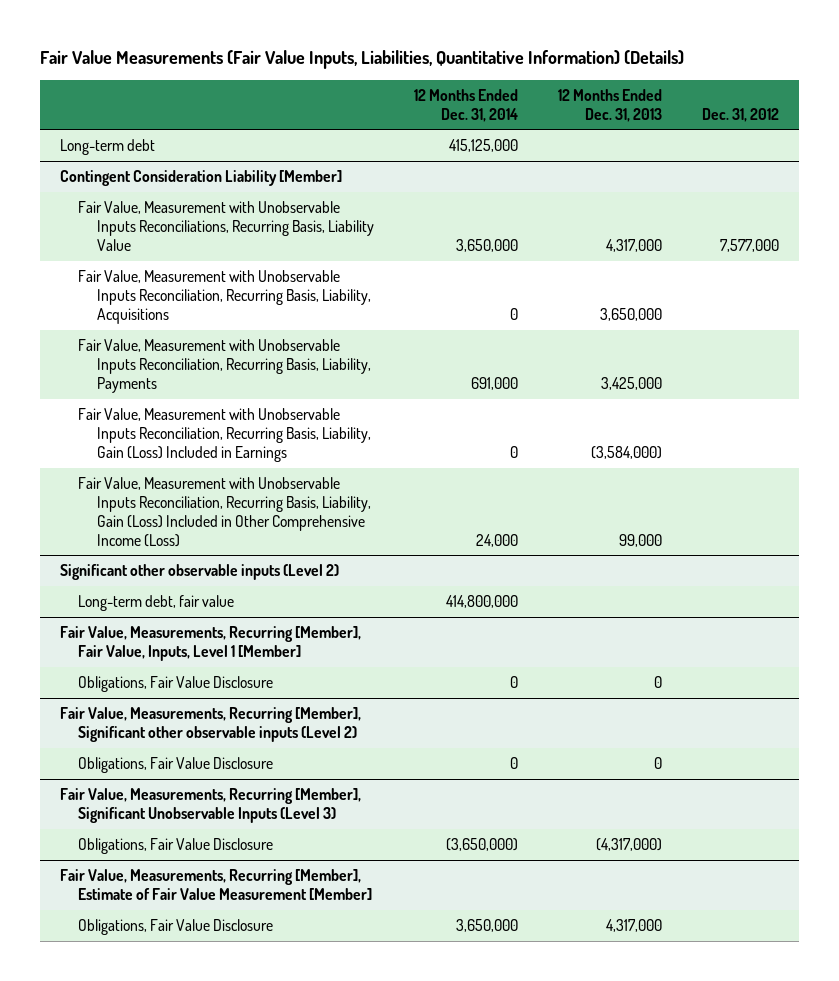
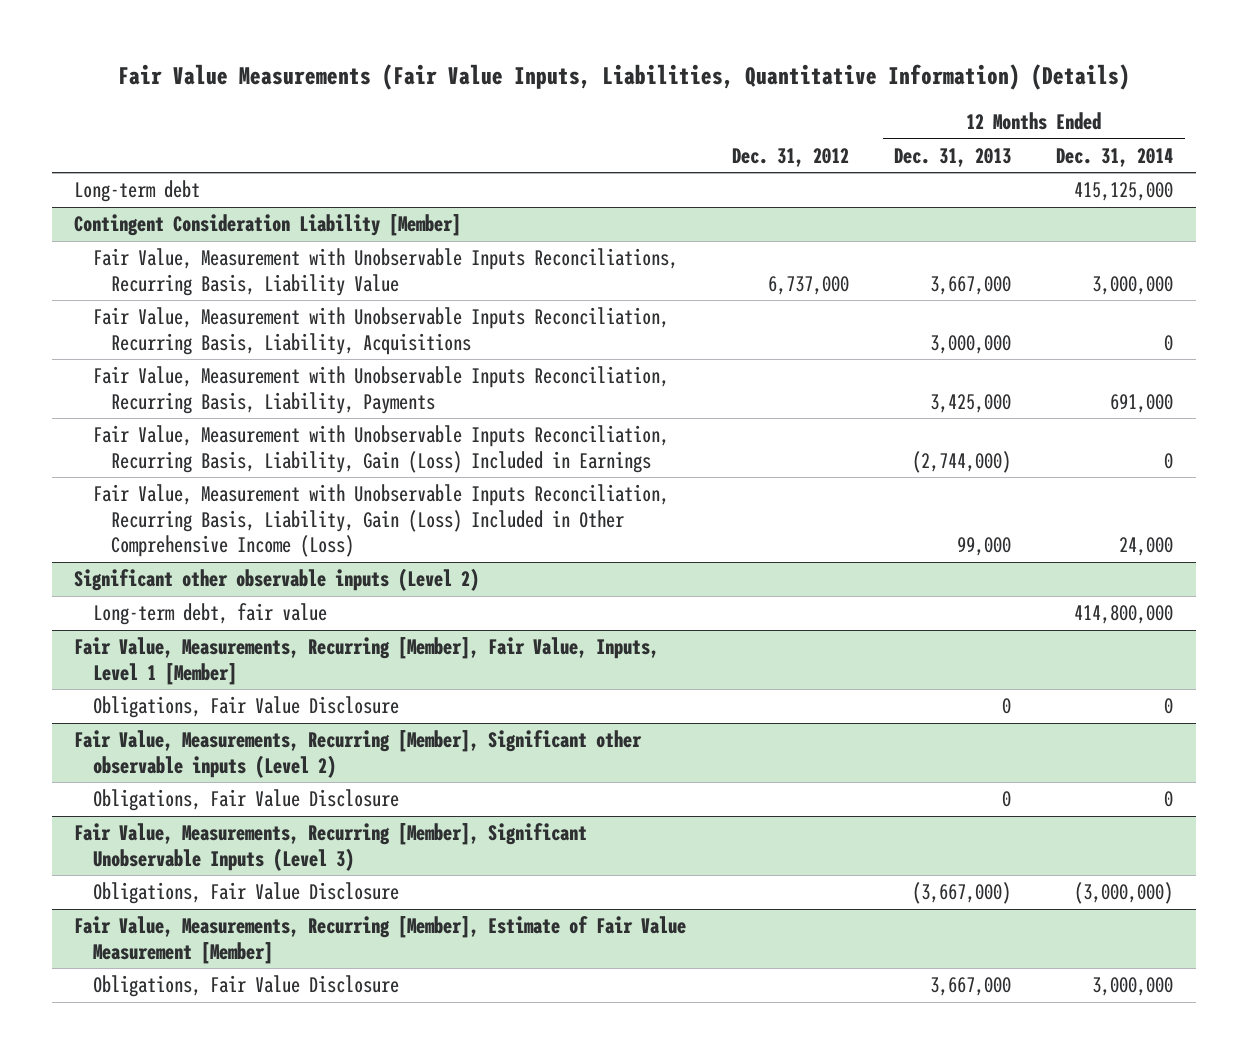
[455,238,518,252] 3,650,000 -> [1092,275,1174,295] 3,000,000
[605,238,662,252] 4,317,000 -> [929,275,1011,295] 3,667,000
[719,238,779,252] 7,577,000 -> [767,275,849,295] 6,737,000
[599,307,662,321] 3,650,000 -> [929,334,1011,354] 3,000,000
[590,445,662,459] (3,584,000) -> [911,450,1011,473] (2,744,000)
[445,838,518,852] (3,650,000) -> [1074,882,1174,905] (3,000,000)
[595,838,662,852] (4,317,000) -> [911,882,1011,905] (3,667,000)
[455,919,518,933] 3,650,000 -> [1092,977,1174,997] 3,000,000
[605,919,662,933] 4,317,000 -> [929,977,1011,997] 3,667,000

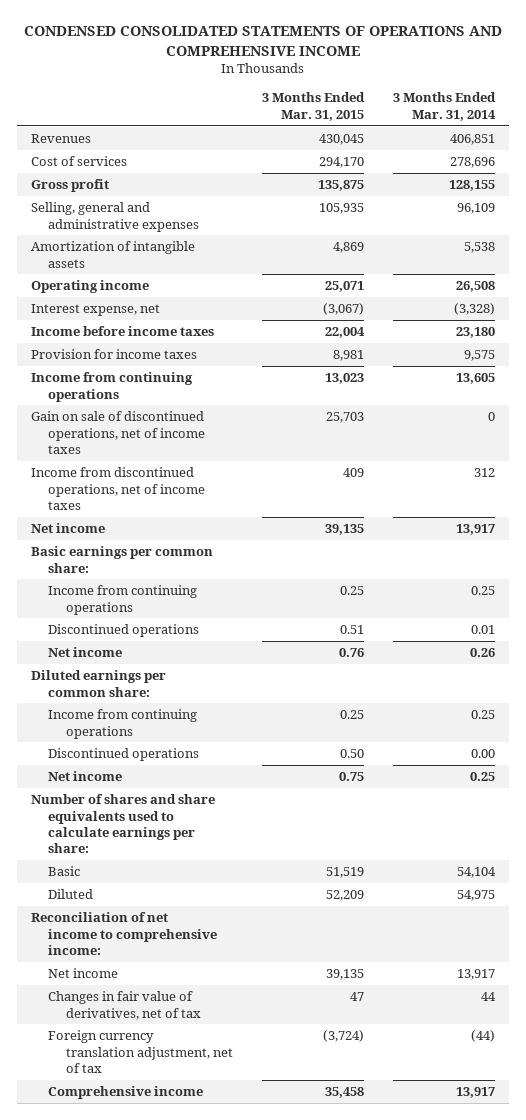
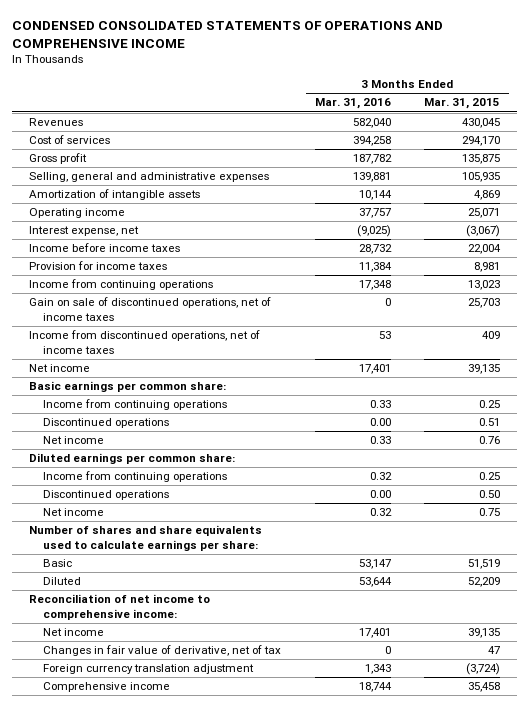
[392,92,496,121] 3 Months Ended Mar. 31, 2014 -> none
none -> [314,98,391,110] Mar. 31, 2016
[48,991,201,1020] Changes in fair value of derivatives, net of tax -> [42,645,281,657] Changes in fair value of derivative, net of tax
[48,1030,233,1073] Foreign currency translation adjustment, net of tax -> [42,664,254,675] Foreign currency translation adjustment

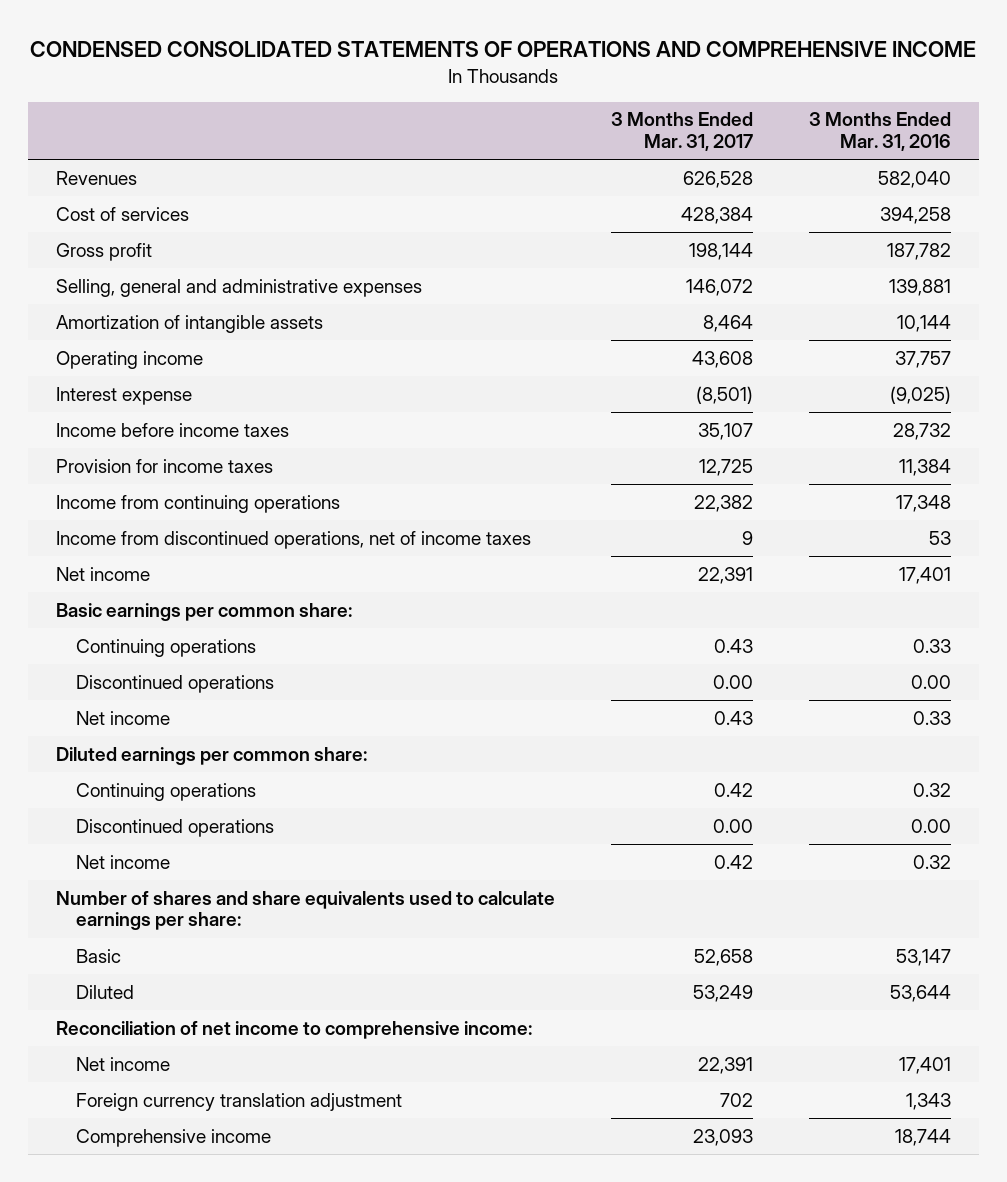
[424,98,501,110] Mar. 31, 2015 -> none
none -> [610,112,753,152] 3 Months Ended Mar. 31, 2017
[28,226,139,237] Interest expense, net -> [56,386,193,405] Interest expense
[28,297,271,321] Gain on sale of discontinued operations, net of income taxes -> none
[42,399,227,411] Income from continuing operations -> [76,638,257,657] Continuing operations
[42,471,227,483] Income from continuing operations -> [76,782,257,801] Continuing operations
[42,645,281,657] Changes in fair value of derivative, net of tax -> none

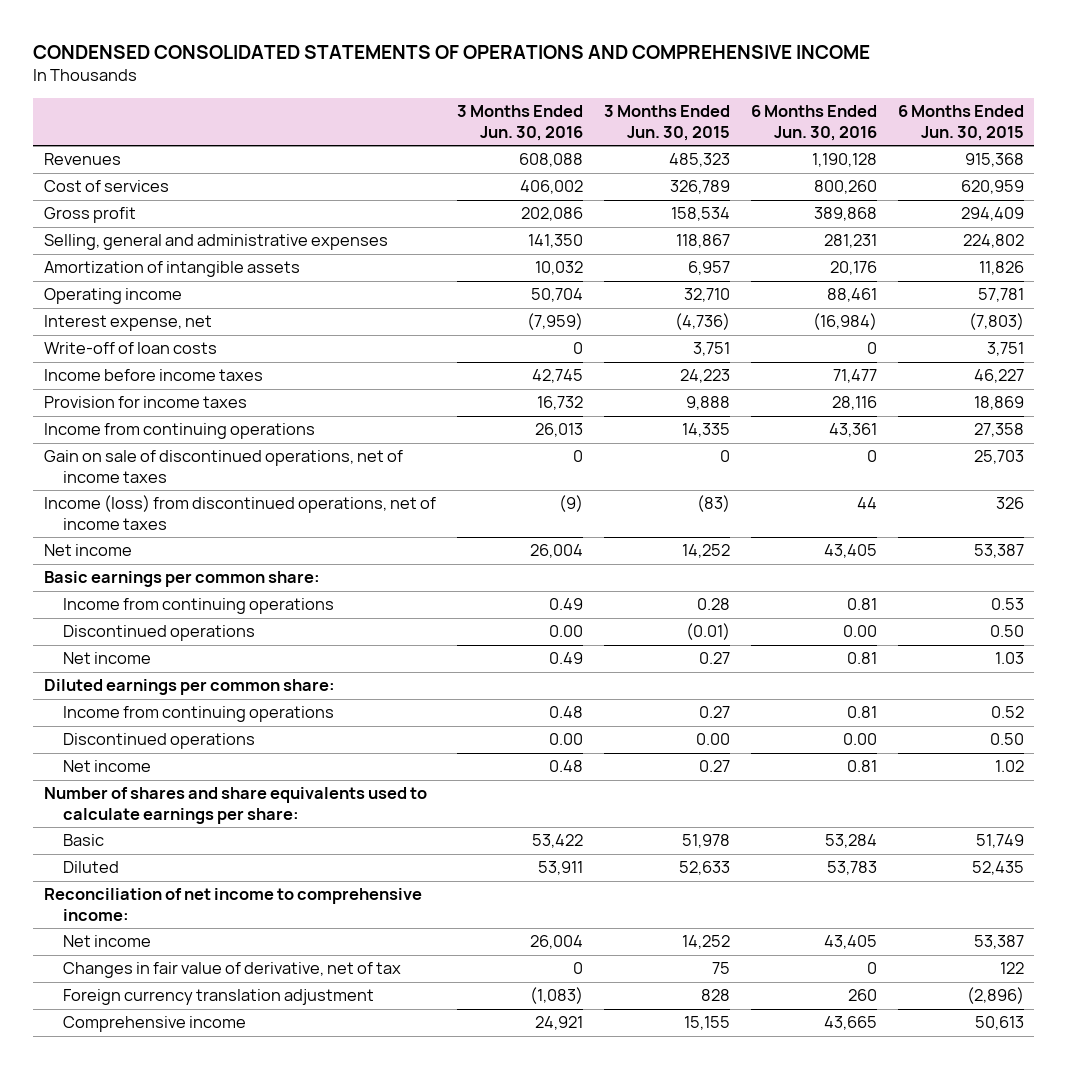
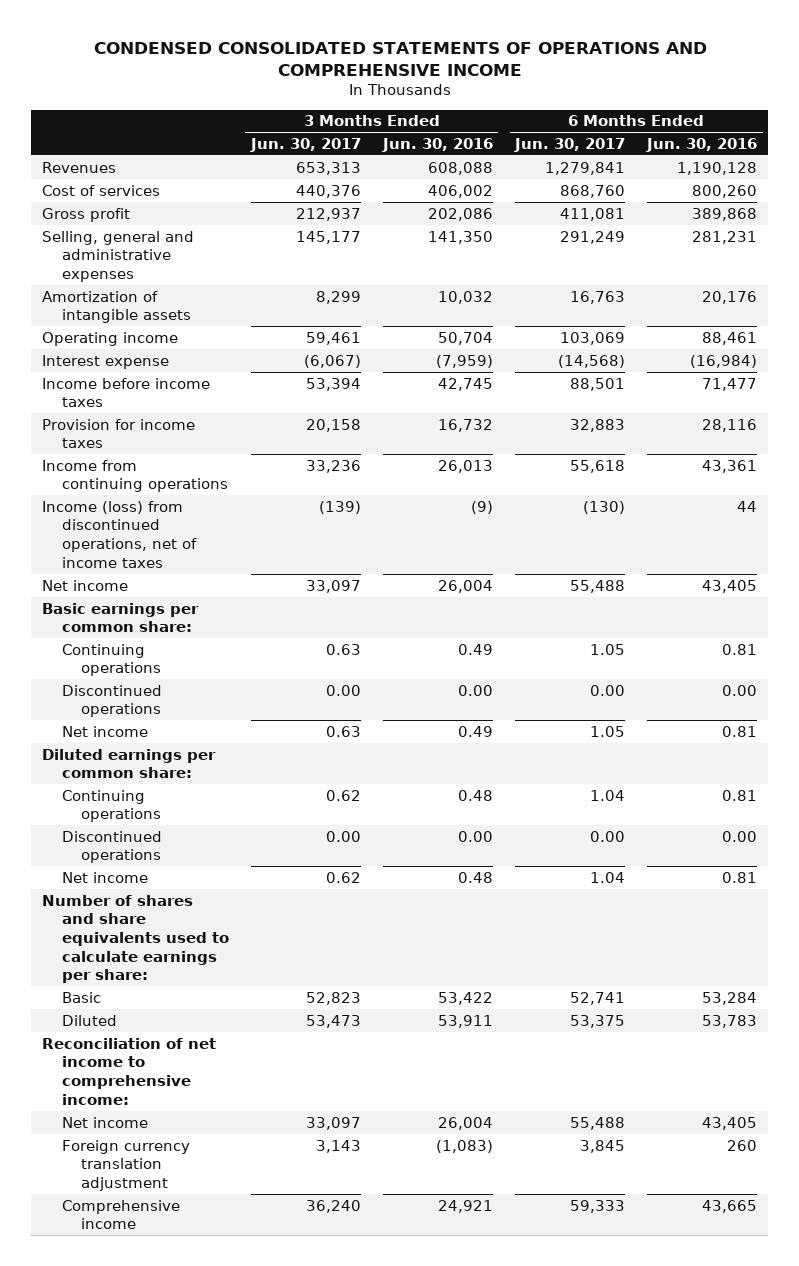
[603,105,730,141] 3 Months Ended Jun. 30, 2015 -> none
[897,105,1024,141] 6 Months Ended Jun. 30, 2015 -> none
none -> [249,137,361,152] Jun. 30, 2017
none -> [514,137,626,152] Jun. 30, 2017
[43,342,217,355] Write-off of loan costs -> none
[43,315,212,332] Interest expense, net -> [42,354,170,369] Interest expense
[43,450,403,483] Gain on sale of discontinued operations, net of income taxes -> none
[62,598,334,615] Income from continuing operations -> [61,643,162,677] Continuing operations
[62,706,334,723] Income from continuing operations -> [61,789,162,823] Continuing operations
[62,962,401,979] Changes in fair value of derivative, net of tax -> none

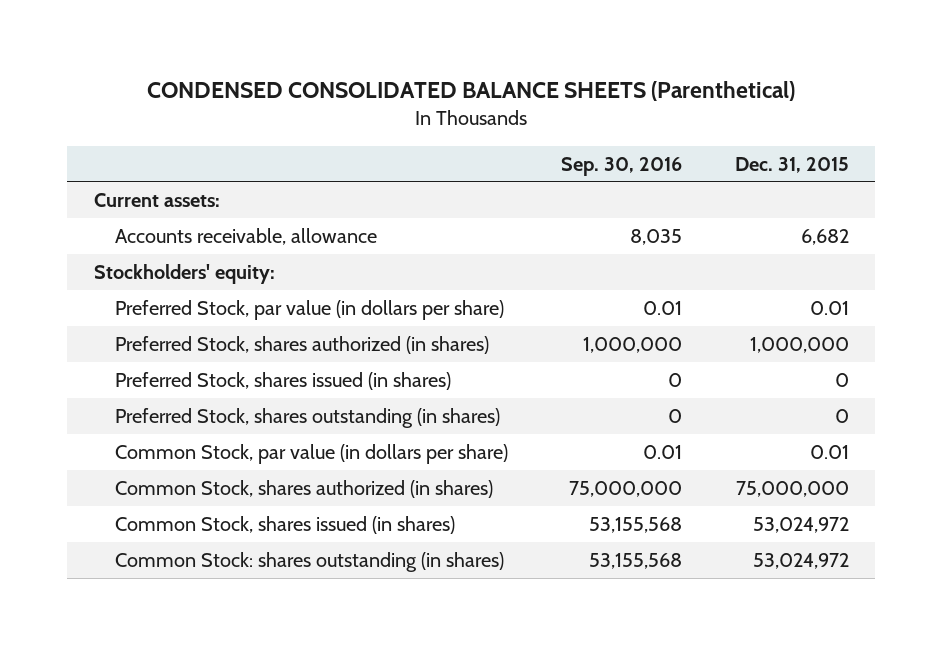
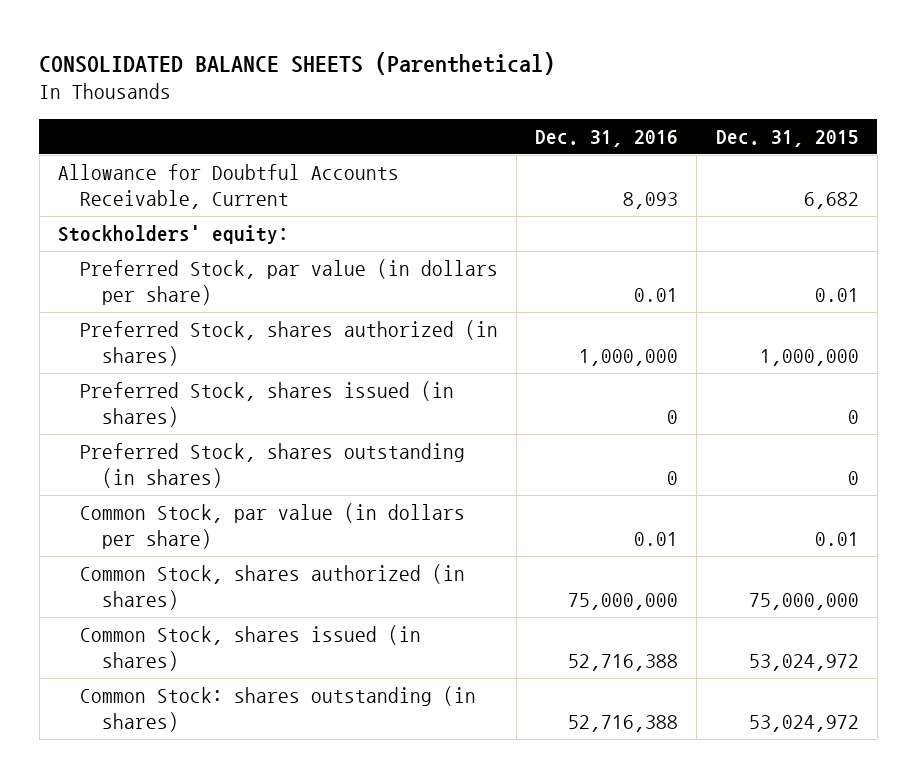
[147,81,796,102] CONDENSED CONSOLIDATED BALANCE SHEETS (Parenthetical) -> [39,51,556,75] CONSOLIDATED BALANCE SHEETS (Parenthetical)
[560,156,682,176] Sep. 30, 2016 -> none
none -> [535,129,679,147] Dec. 31, 2016
[93,192,220,207] Current assets: -> none
[114,227,377,245] Accounts receivable, allowance -> [57,163,399,209] Allowance for Doubtful Accounts Receivable, Current

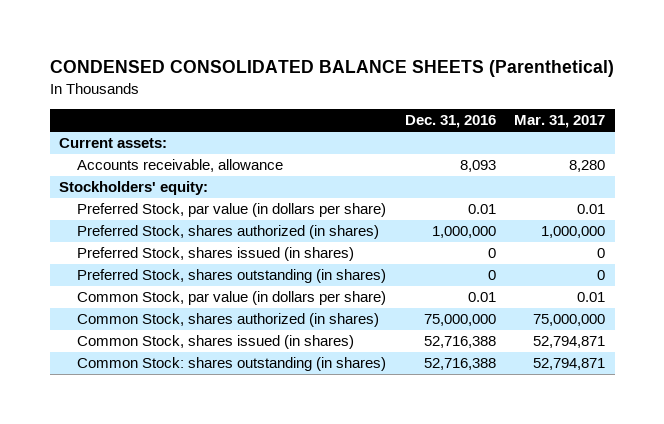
[39,51,556,75] CONSOLIDATED BALANCE SHEETS (Parenthetical) -> [49,60,614,78] CONDENSED CONSOLIDATED BALANCE SHEETS (Parenthetical)
[715,129,859,147] Dec. 31, 2015 -> none
none -> [514,115,606,129] Mar. 31, 2017
none -> [59,138,168,149] Current assets:
[57,163,399,209] Allowance for Doubtful Accounts Receivable, Current -> [76,159,283,173] Accounts receivable, allowance

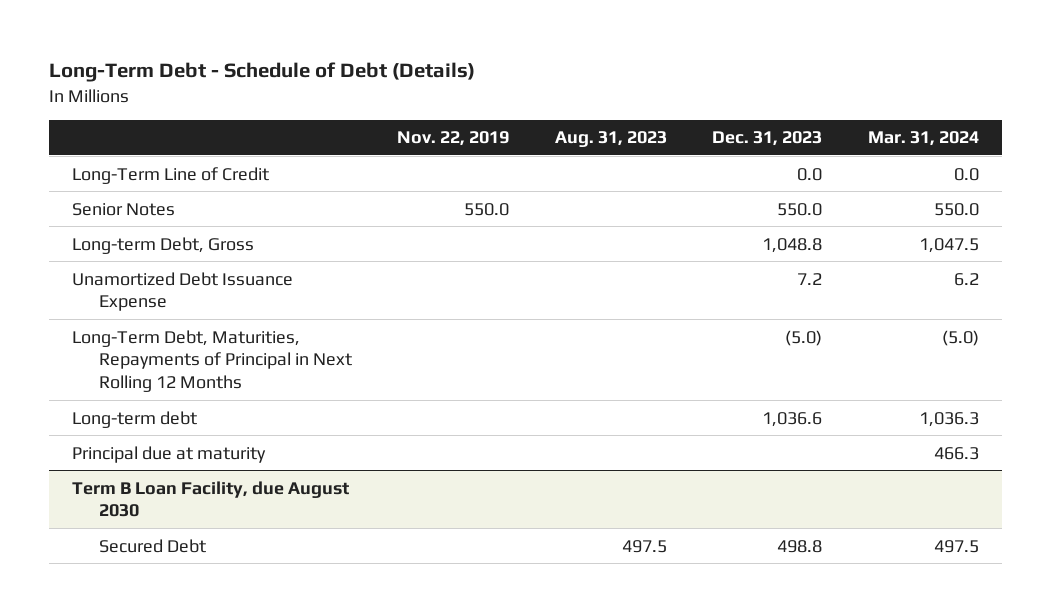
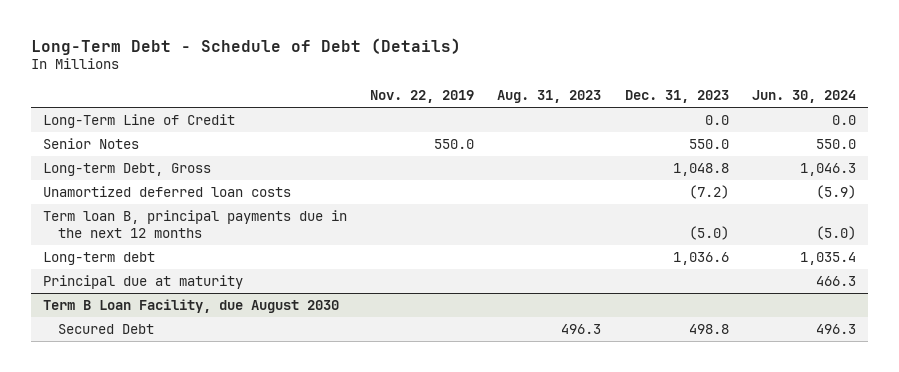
[867,131,979,147] Mar. 31, 2024 -> none
none -> [752,89,857,103] Jun. 30, 2024
[71,271,293,312] Unamortized Debt Issuance Expense -> none
none -> [42,185,291,197] Unamortized deferred loan costs
[71,329,352,393] Long-Term Debt, Maturities, Repayments of Principal in Next Rolling 12 Months -> [42,209,347,238] Term loan B, principal payments due in the next 12 months
[621,539,667,553] 497.5 -> [561,323,602,334] 496.3

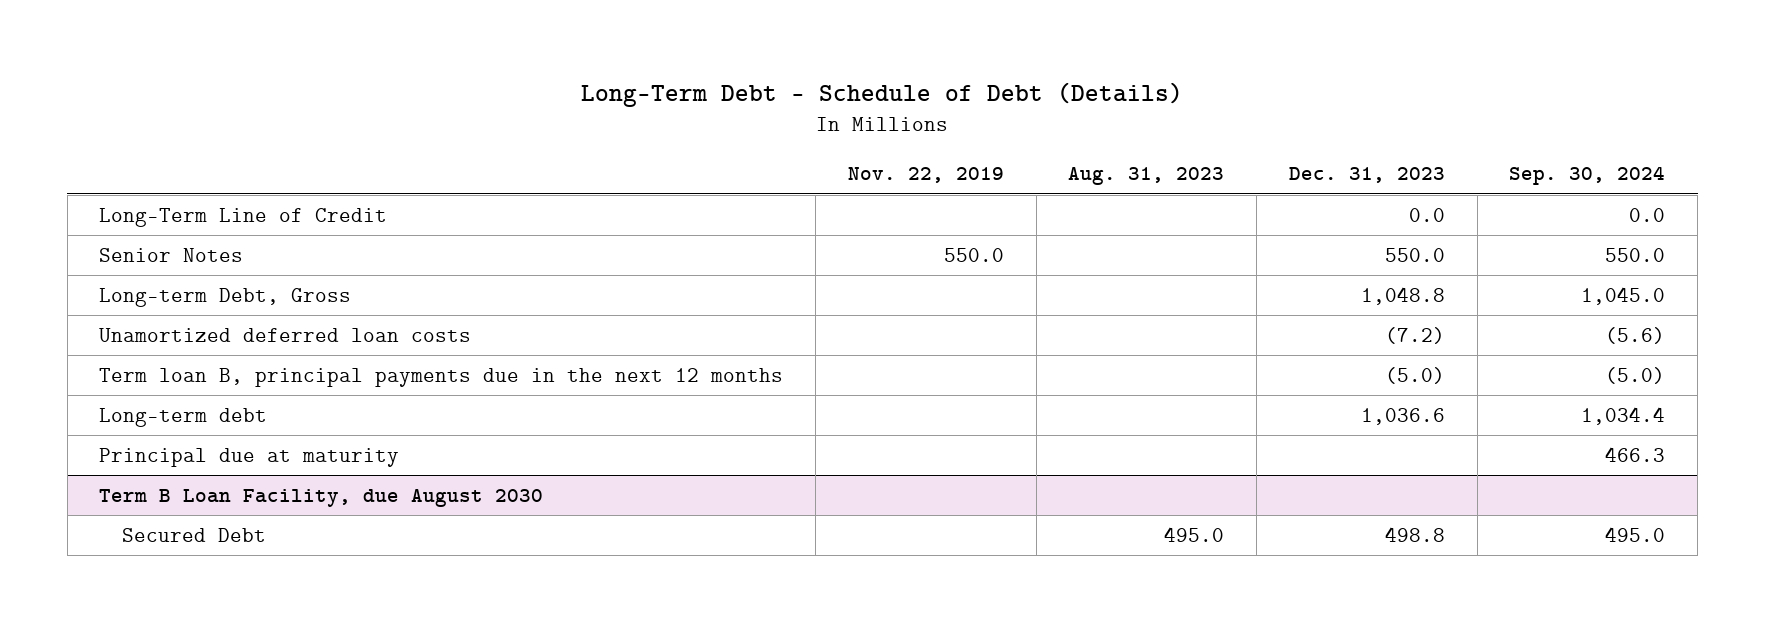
[752,89,857,103] Jun. 30, 2024 -> none
none -> [1509,166,1666,186] Sep. 30, 2024
[561,323,602,334] 496.3 -> [1164,526,1225,542] 495.0

